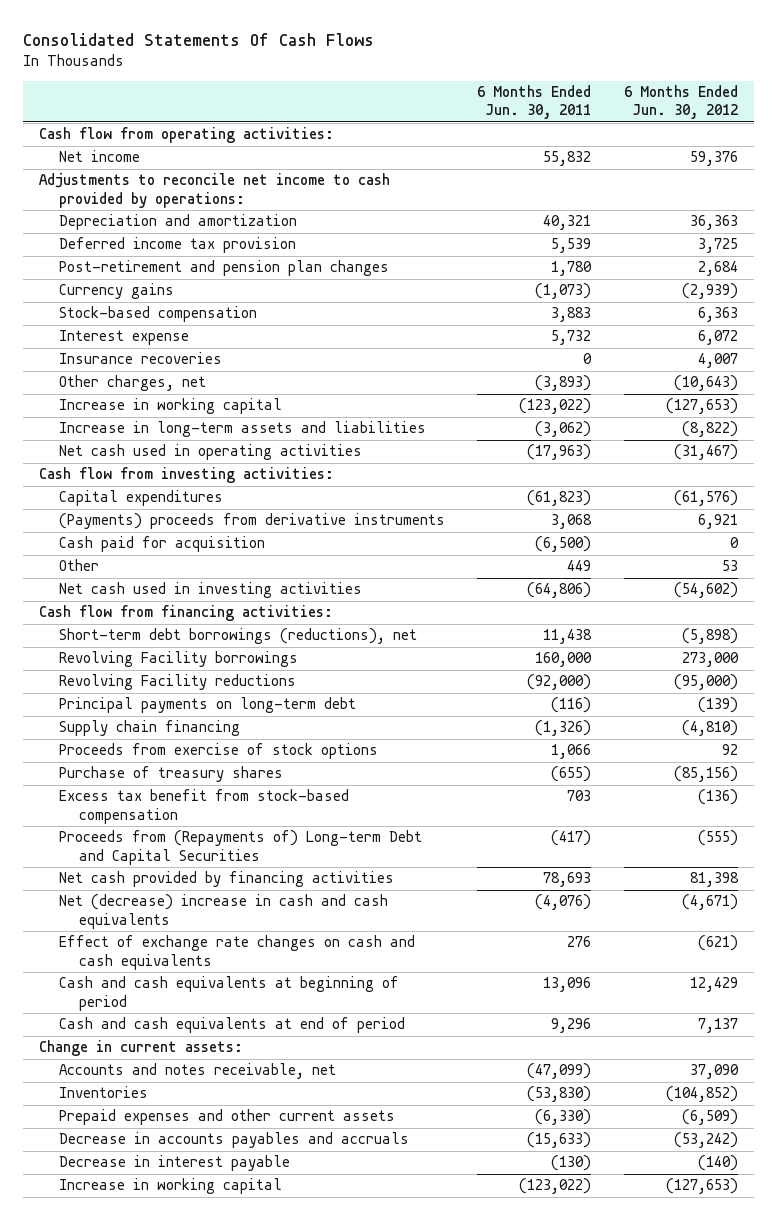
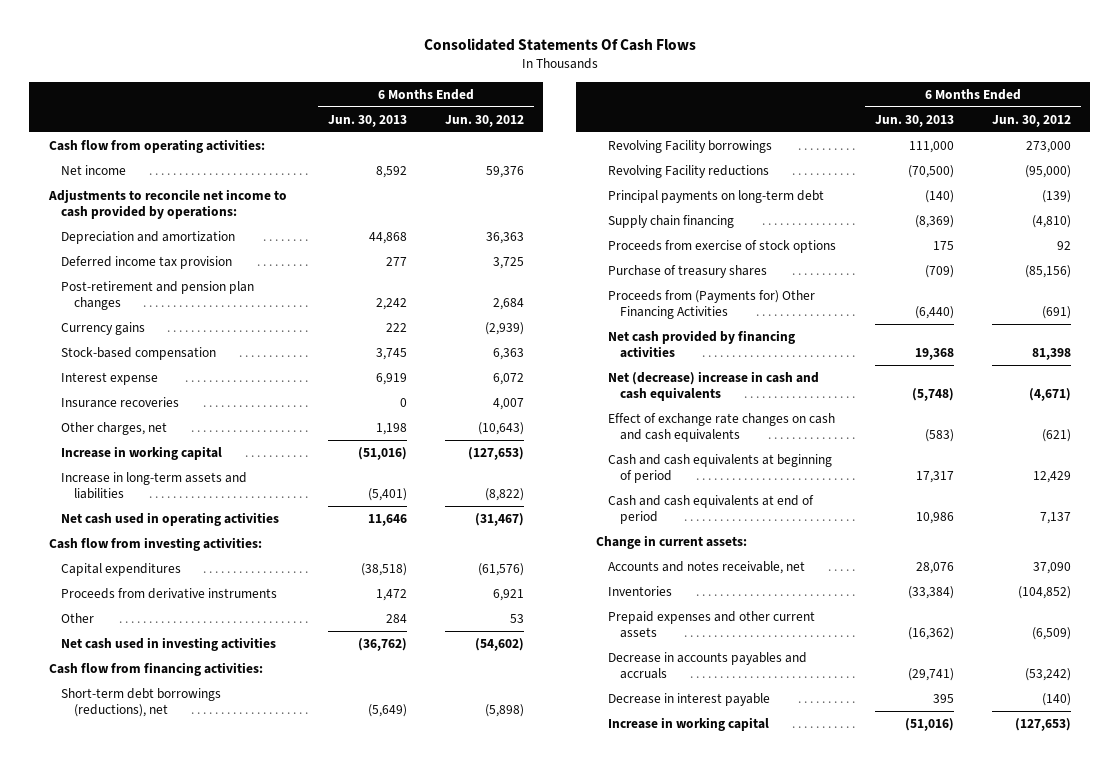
[477,84,592,120] 6 Months Ended Jun. 30, 2011 -> none
none -> [327,114,407,127] Jun. 30, 2013
[58,536,265,553] Cash paid for acquisition -> none
[58,513,445,530] (Payments) proceeds from derivative instruments -> [61,588,278,600] Proceeds from derivative instruments
[58,789,349,824] Excess tax benefit from stock-based compensation -> none
[58,830,422,865] Proceeds from (Repayments of) Long-term Debt and Capital Securities -> none
none -> [608,290,816,320] Proceeds from (Payments for) Other Financing Activities

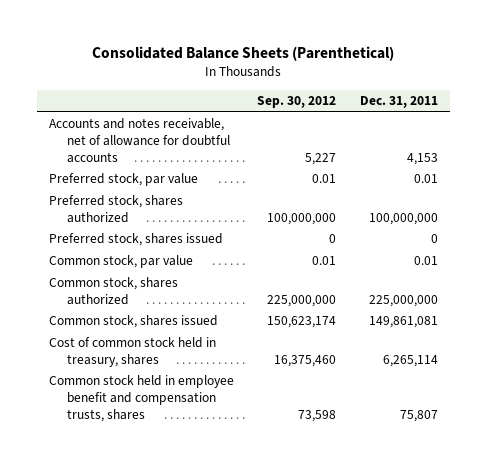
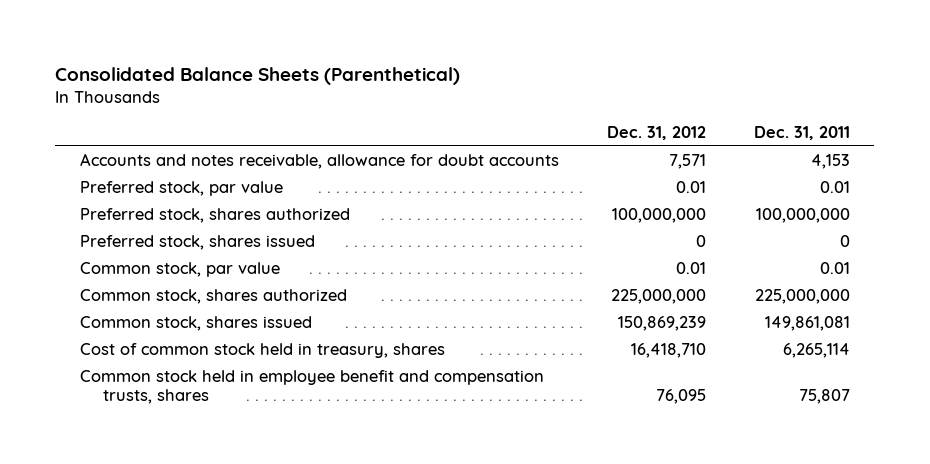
[257,96,337,109] Sep. 30, 2012 -> none
none -> [606,126,706,141] Dec. 31, 2012
[48,118,231,163] Accounts and notes receivable, net of allowance for doubtful accounts -> [79,153,559,170] Accounts and notes receivable, allowance for doubt accounts

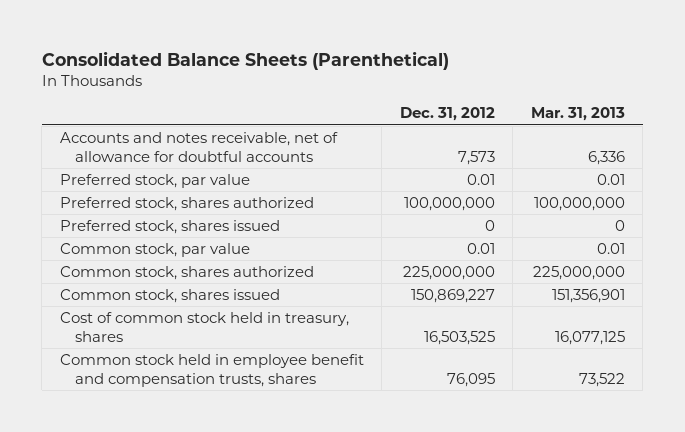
[754,126,851,141] Dec. 31, 2011 -> none
none -> [530,107,625,122] Mar. 31, 2013
[79,153,559,170] Accounts and notes receivable, allowance for doubt accounts -> [59,131,338,162] Accounts and notes receivable, net of allowance for doubtful accounts
[668,154,706,170] 7,571 -> [457,150,495,165] 7,573
[617,316,706,332] 150,869,239 -> [410,288,495,303] 150,869,227
[630,343,706,359] 16,418,710 -> [423,330,495,345] 16,503,525

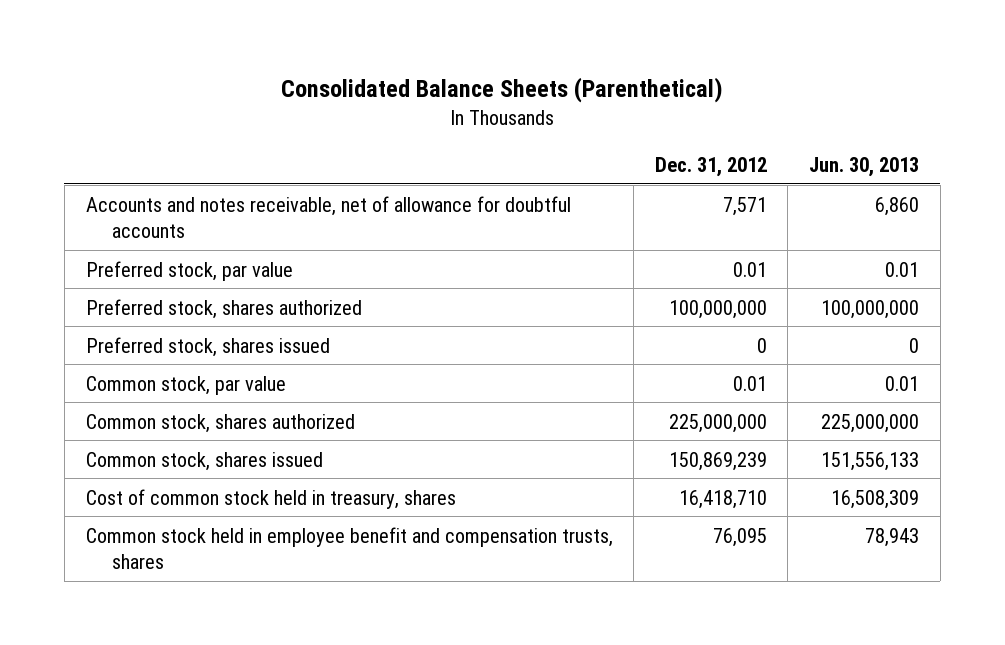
[530,107,625,122] Mar. 31, 2013 -> none
none -> [808,157,919,178] Jun. 30, 2013
[457,150,495,165] 7,573 -> [722,196,767,216] 7,571
[410,288,495,303] 150,869,227 -> [668,451,767,471] 150,869,239
[423,330,495,345] 16,503,525 -> [678,489,767,509] 16,418,710

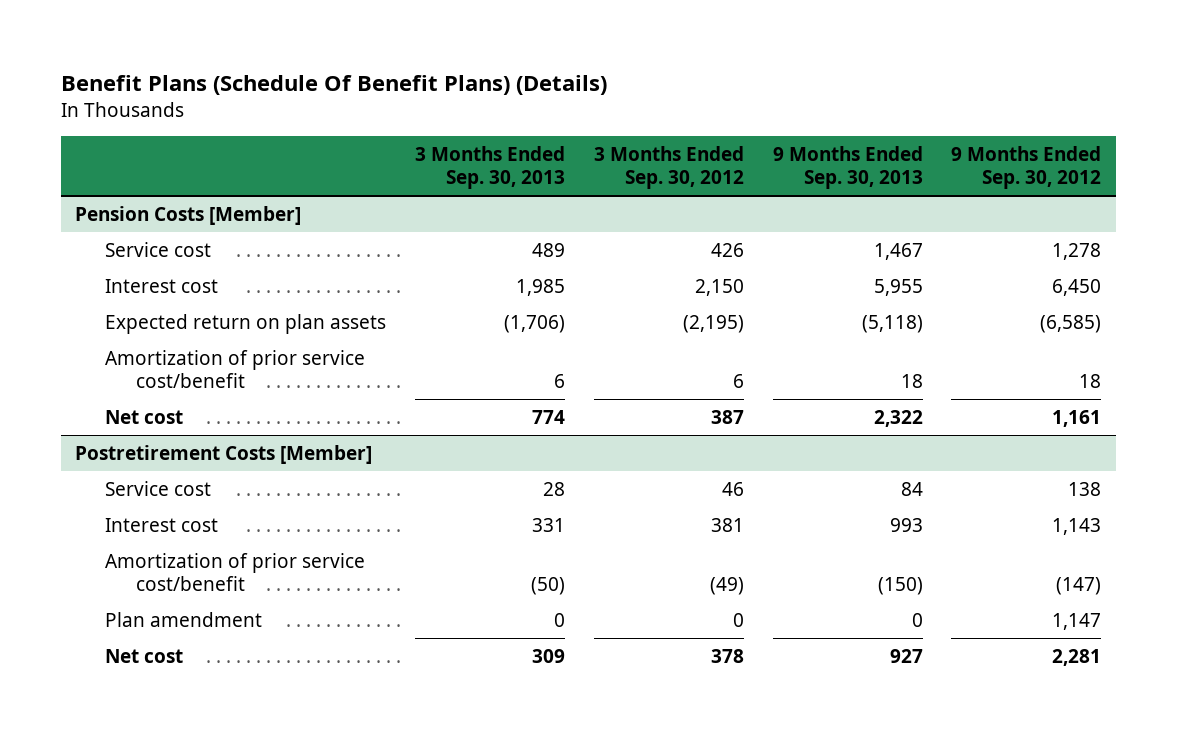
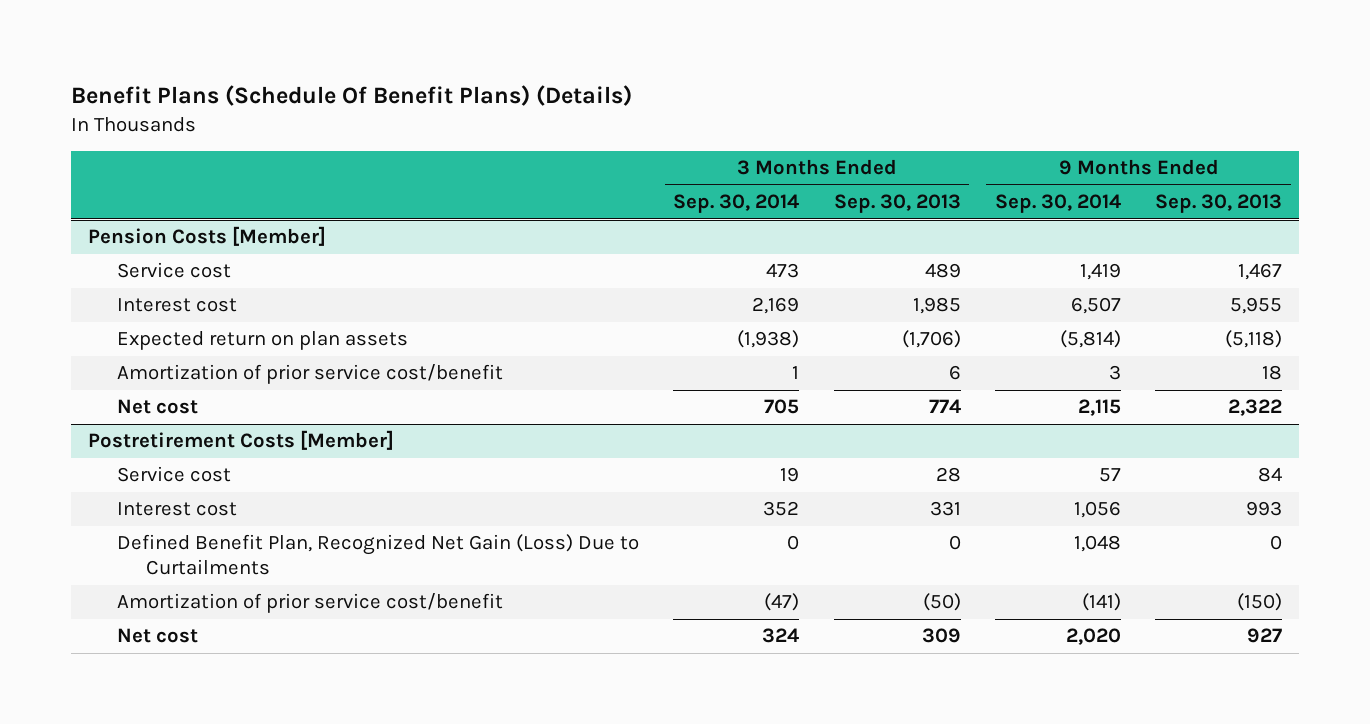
[593,145,744,190] 3 Months Ended Sep. 30, 2012 -> none
[951,145,1102,190] 9 Months Ended Sep. 30, 2012 -> none
none -> [673,194,800,214] Sep. 30, 2014
none -> [994,194,1121,214] Sep. 30, 2014
none -> [117,534,640,576] Defined Benefit Plan, Recognized Net Gain (Loss) Due to Curtailments
[105,611,263,627] Plan amendment -> none

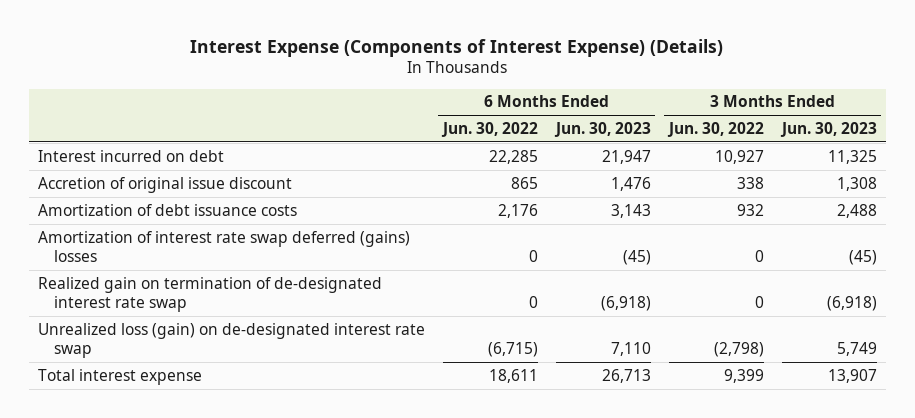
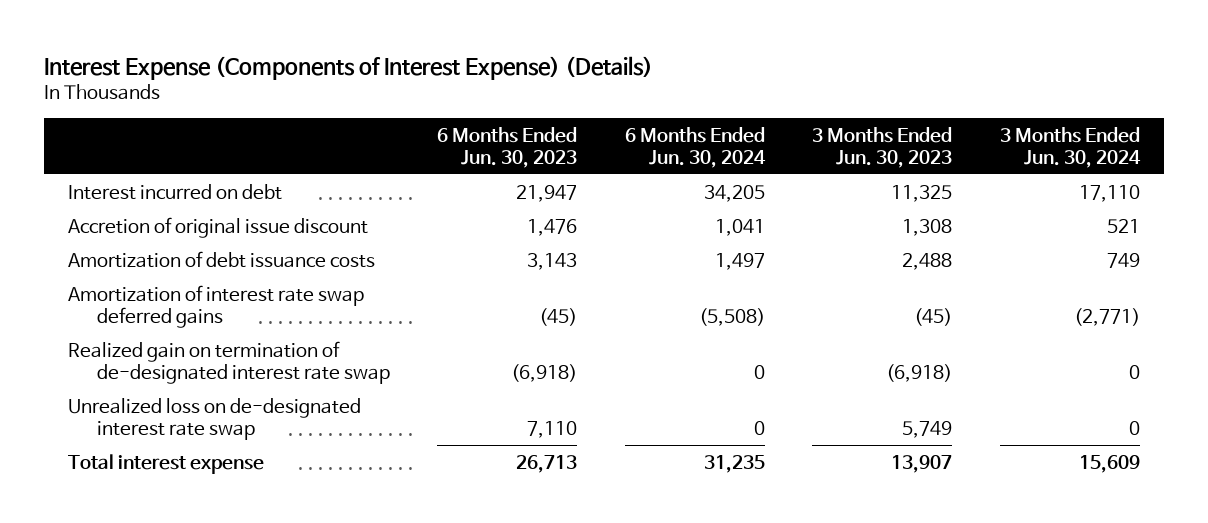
[440,122,538,138] Jun. 30, 2022 -> none
[666,122,764,138] Jun. 30, 2022 -> none
none -> [624,126,766,168] 6 Months Ended Jun. 30, 2024
none -> [1000,126,1142,168] 3 Months Ended Jun. 30, 2024
[37,230,410,263] Amortization of interest rate swap deferred (gains) losses -> [68,284,365,328] Amortization of interest rate swap deferred gains
[37,322,425,359] Unrealized loss (gain) on de-designated interest rate swap -> [68,397,362,440] Unrealized loss on de-designated interest rate swap

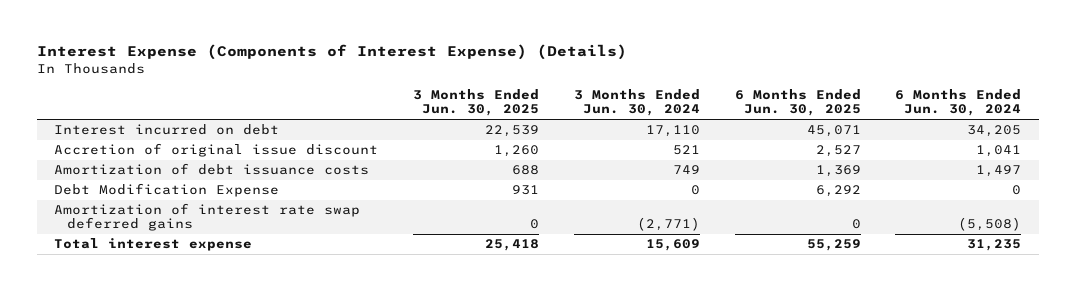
[437,126,578,168] 6 Months Ended Jun. 30, 2023 -> none
[812,126,953,168] 3 Months Ended Jun. 30, 2023 -> none
none -> [413,89,540,117] 3 Months Ended Jun. 30, 2025
none -> [734,89,861,117] 6 Months Ended Jun. 30, 2025
none -> [54,183,280,198] Debt Modification Expense
[68,340,390,384] Realized gain on termination of de-designated interest rate swap -> none
[68,397,362,440] Unrealized loss on de-designated interest rate swap -> none

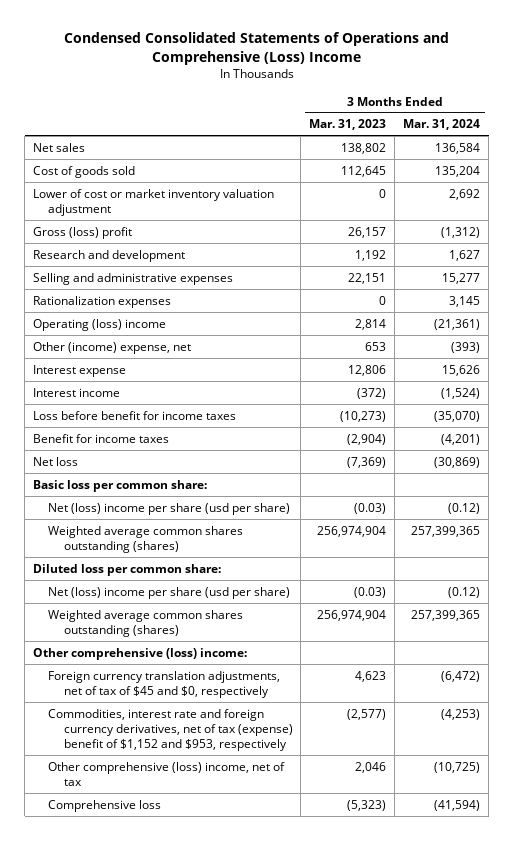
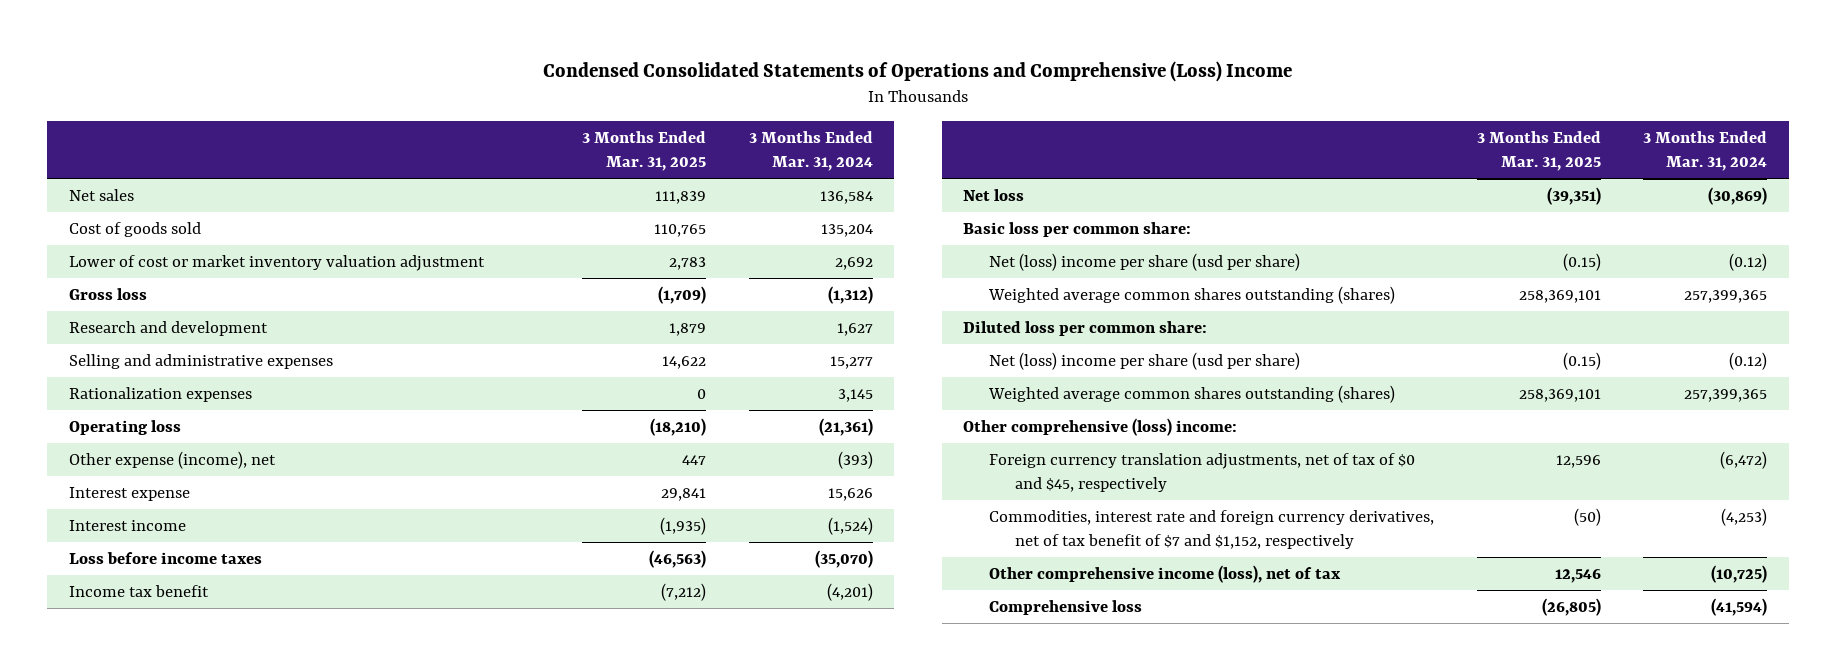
[309,119,387,131] Mar. 31, 2023 -> none
none -> [582,130,707,171] 3 Months Ended Mar. 31, 2025
[32,226,132,239] Gross (loss) profit -> [68,288,147,301] Gross loss
[32,318,166,331] Operating (loss) income -> [68,420,181,436] Operating loss
[32,341,191,354] Other (income) expense, net -> [68,451,276,470] Other expense (income), net
[32,410,236,420] Loss before benefit for income taxes -> [68,552,262,565] Loss before income taxes
[32,433,169,443] Benefit for income taxes -> [68,585,209,598] Income tax benefit
[48,670,281,698] Foreign currency translation adjustments, net of tax of $45 and $0, respectively -> [988,453,1415,492] Foreign currency translation adjustments, net of tax of $0 and $45, respectively
[48,708,293,752] Commodities, interest rate and foreign currency derivatives, net of tax (expense) benefit of $1,152 and $953, respectively -> [988,510,1434,549] Commodities, interest rate and foreign currency derivatives, net of tax benefit of $7 and $1,152, respectively
[48,761,286,786] Other comprehensive (loss) income, net of tax -> [988,565,1341,584] Other comprehensive income (loss), net of tax

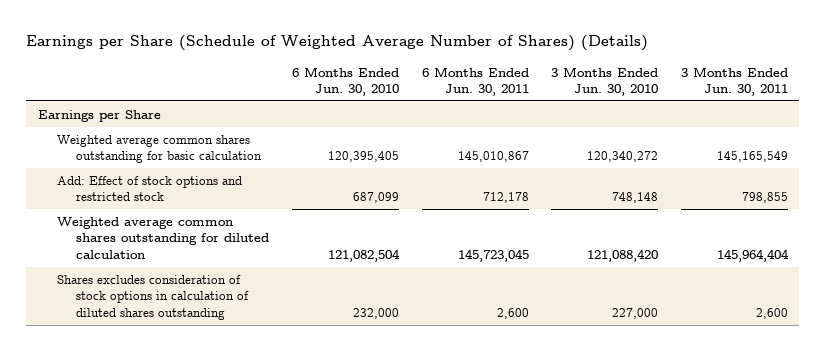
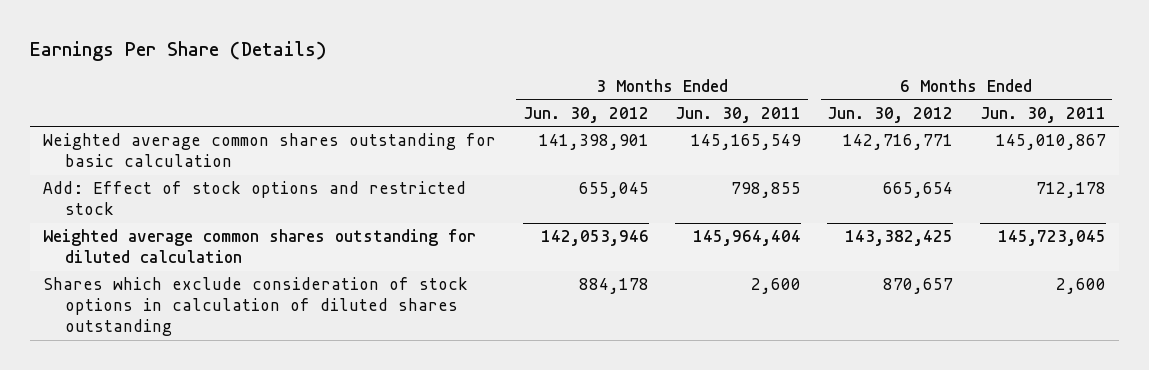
[26,35,649,52] Earnings per Share (Schedule of Weighted Average Number of Shares) (Details) -> [30,41,328,62] Earnings Per Share (Details)
[291,66,399,96] 6 Months Ended Jun. 30, 2010 -> none
[551,66,659,96] 3 Months Ended Jun. 30, 2010 -> none
none -> [522,107,649,124] Jun. 30, 2012
none -> [827,107,954,124] Jun. 30, 2012
[37,110,161,123] Earnings per Share -> none
[56,275,249,320] Shares excludes consideration of stock options in calculation of diluted shares outstanding -> [43,277,469,337] Shares which exclude consideration of stock options in calculation of diluted shares outstanding

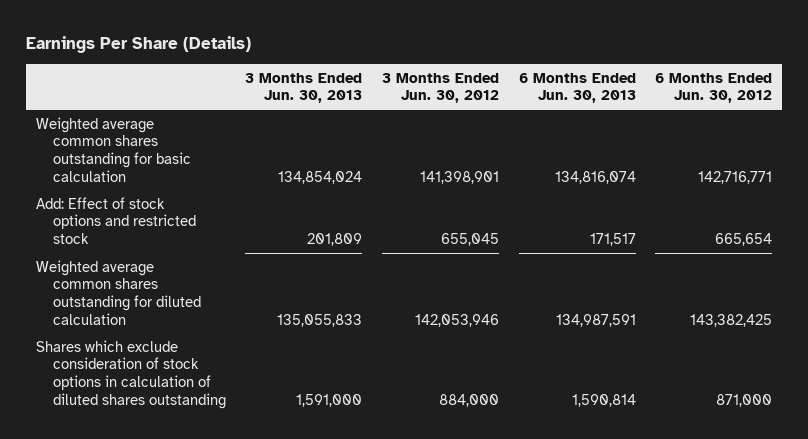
[674,107,801,124] Jun. 30, 2011 -> none
[979,107,1106,124] Jun. 30, 2011 -> none
none -> [245,72,363,104] 3 Months Ended Jun. 30, 2013
none -> [518,72,636,104] 6 Months Ended Jun. 30, 2013
[578,278,649,295] 884,178 -> [438,393,499,407] 884,000
[883,278,954,295] 870,657 -> [716,393,773,407] 871,000

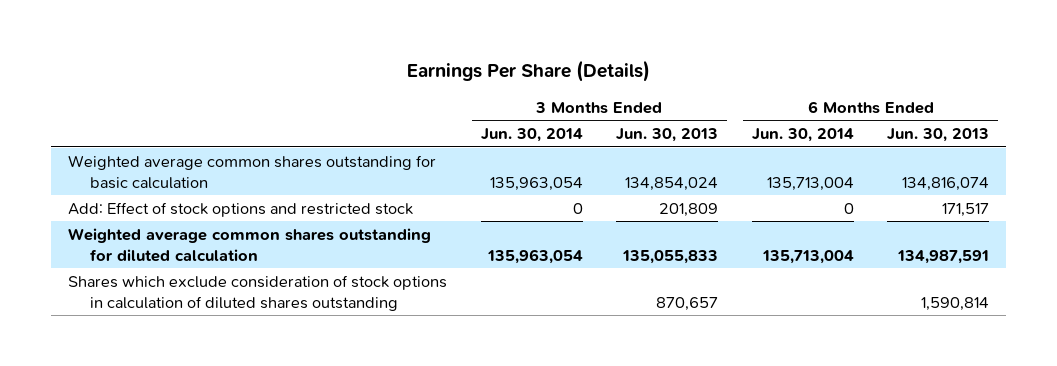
[381,72,499,104] 3 Months Ended Jun. 30, 2012 -> none
[655,72,773,104] 6 Months Ended Jun. 30, 2012 -> none
none -> [480,128,583,143] Jun. 30, 2014
none -> [751,128,854,143] Jun. 30, 2014
[296,393,363,407] 1,591,000 -> [656,296,719,311] 870,657

